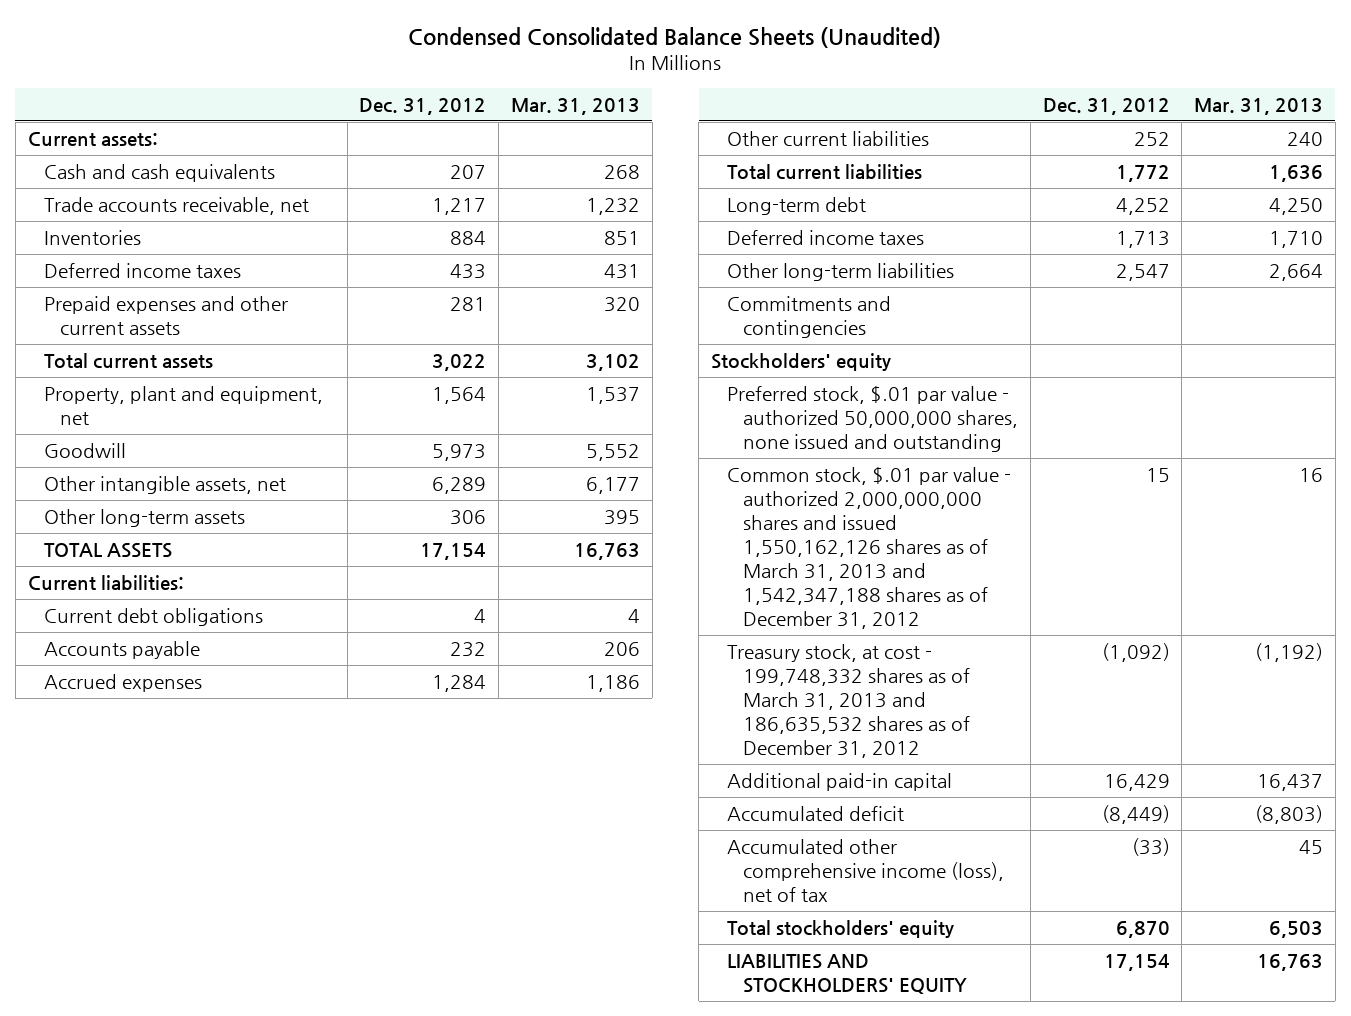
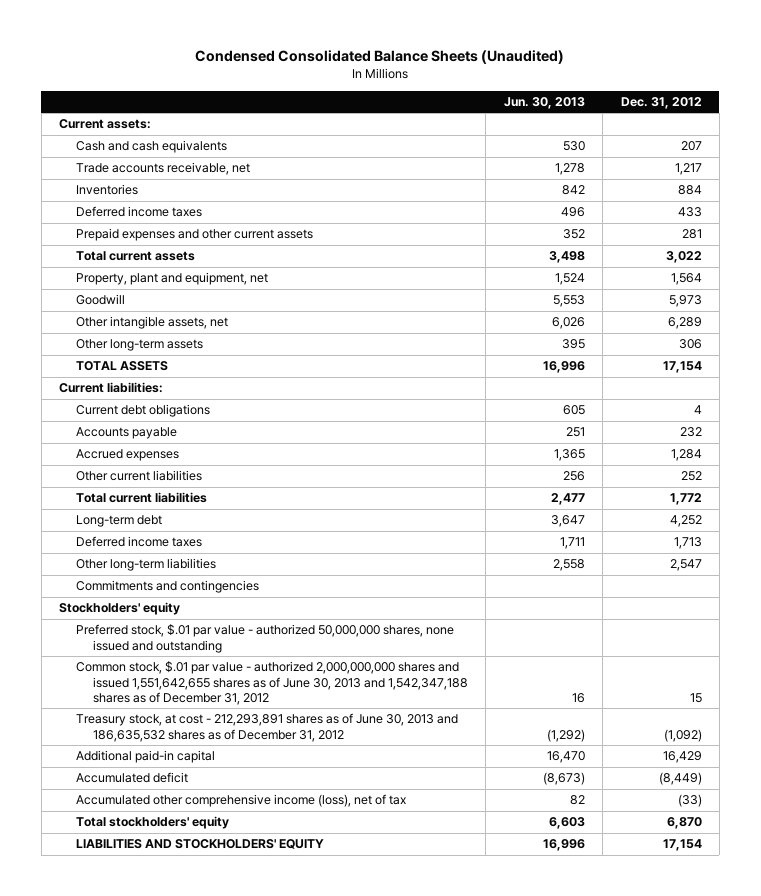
[510,97,640,115] Mar. 31, 2013 -> none
none -> [503,97,585,110] Jun. 30, 2013
[726,466,1011,630] Common stock, $.01 par value - authorized 2,000,000,000 shares and issued 1,550,162,126 shares as of March 31, 2013 and 1,542,347,188 shares as of December 31, 2012 -> [75,661,468,705] Common stock, $.01 par value - authorized 2,000,000,000 shares and issued 1,551,642,655 shares as of June 30, 2013 and 1,542,347,188 shares as of December 31, 2012
[726,643,971,759] Treasury stock, at cost - 199,748,332 shares as of March 31, 2013 and 186,635,532 shares as of December 31, 2012 -> [75,713,458,742] Treasury stock, at cost - 212,293,891 shares as of June 30, 2013 and 186,635,532 shares as of December 31, 2012

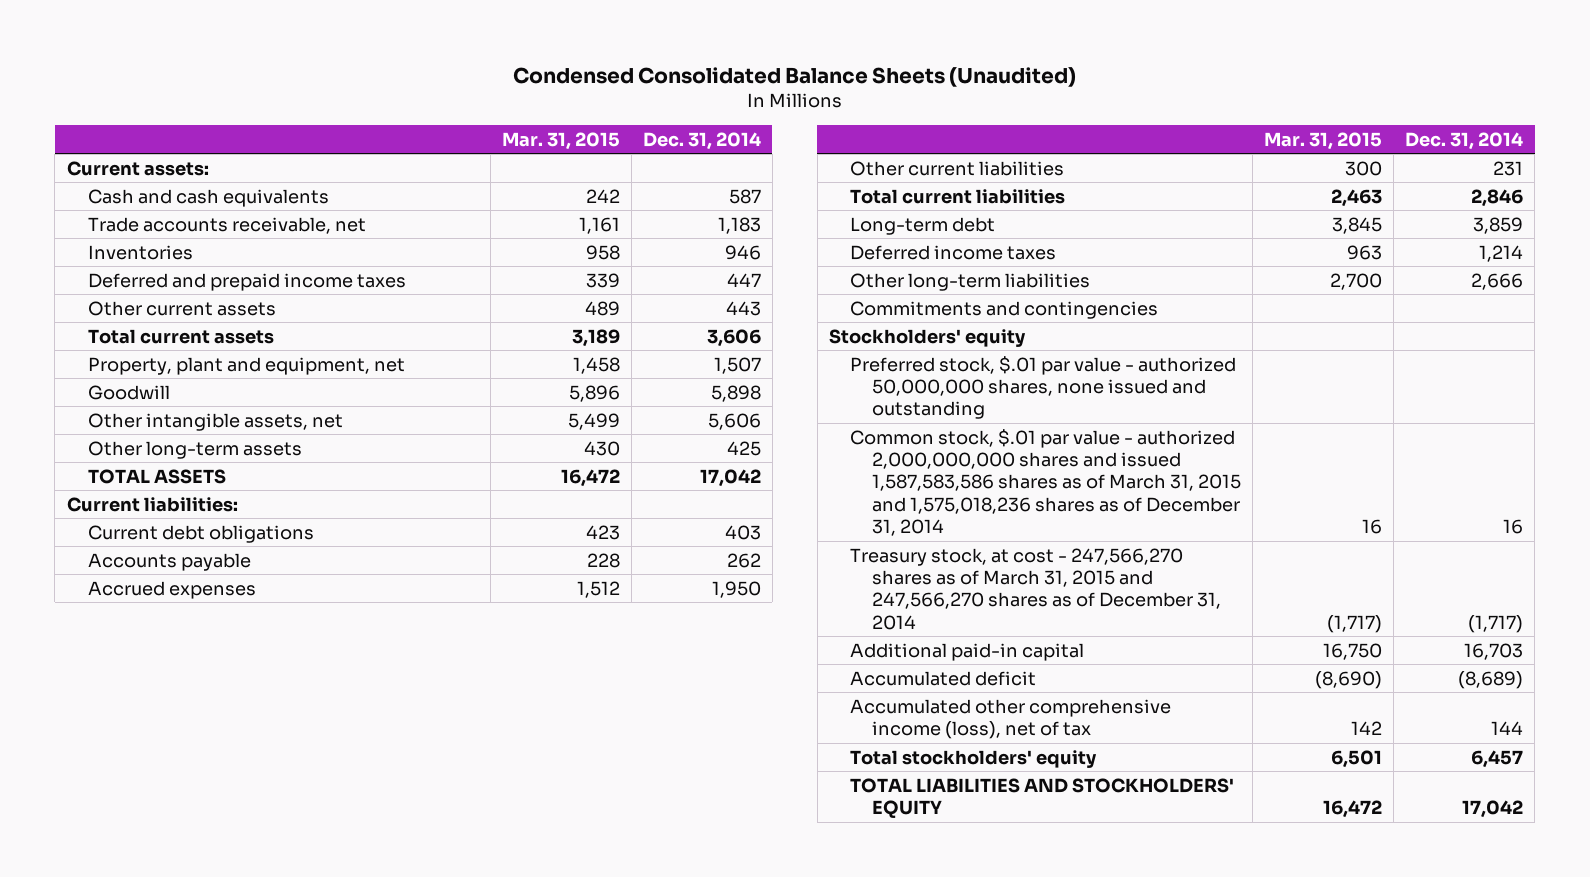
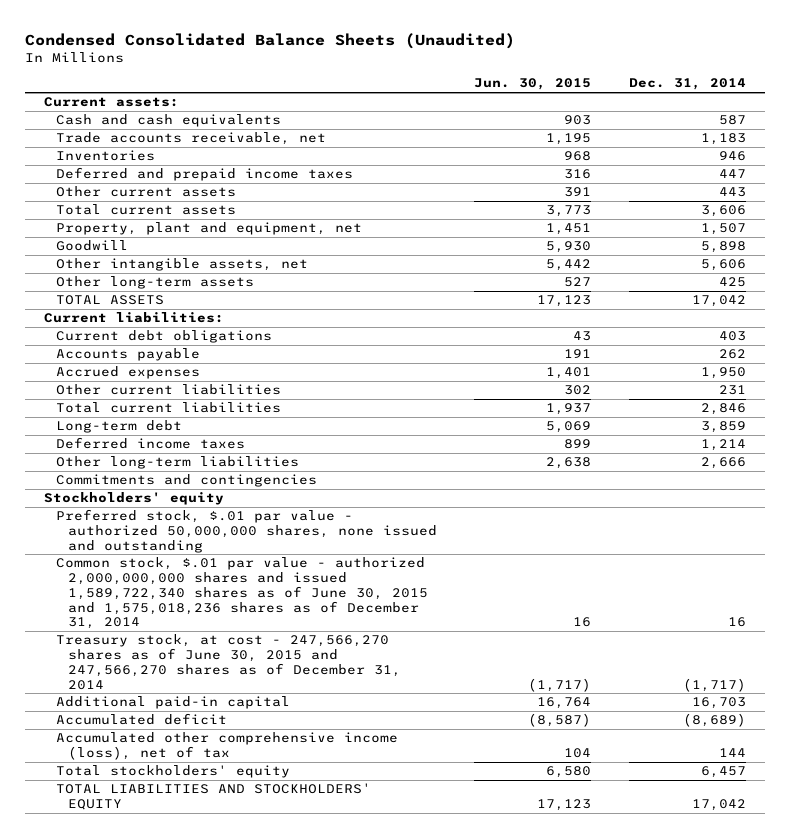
[501,131,620,150] Mar. 31, 2015 -> none
none -> [474,78,592,91] Jun. 30, 2015
[850,428,1241,537] Common stock, $.01 par value - authorized 2,000,000,000 shares and issued 1,587,583,586 shares as of March 31, 2015 and 1,575,018,236 shares as of December 31, 2014 -> [55,557,428,630] Common stock, $.01 par value - authorized 2,000,000,000 shares and issued 1,589,722,340 shares as of June 30, 2015 and 1,575,018,236 shares as of December 31, 2014
[850,547,1221,630] Treasury stock, at cost - 247,566,270 shares as of March 31, 2015 and 247,566,270 shares as of December 31, 2014 -> [55,634,401,690] Treasury stock, at cost - 247,566,270 shares as of June 30, 2015 and 247,566,270 shares as of December 31, 2014

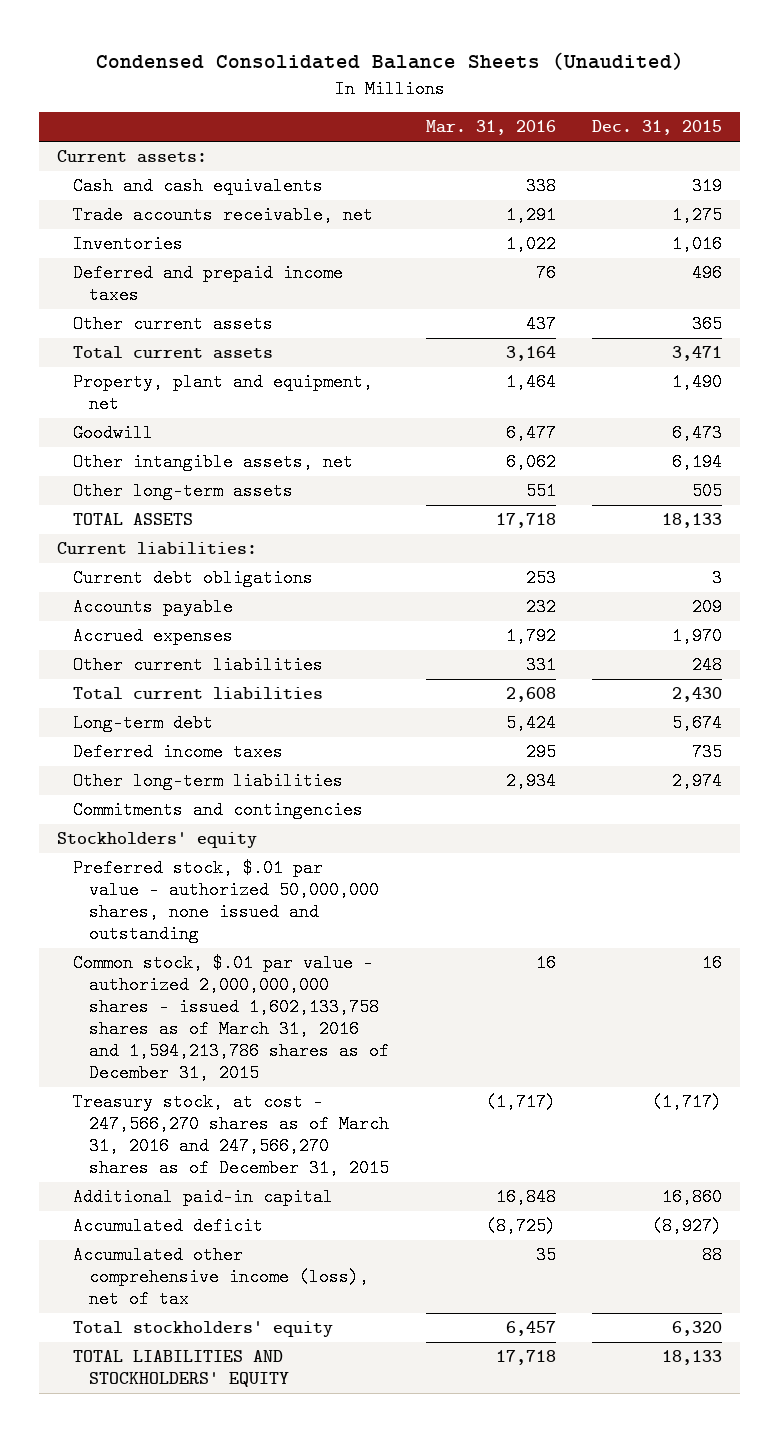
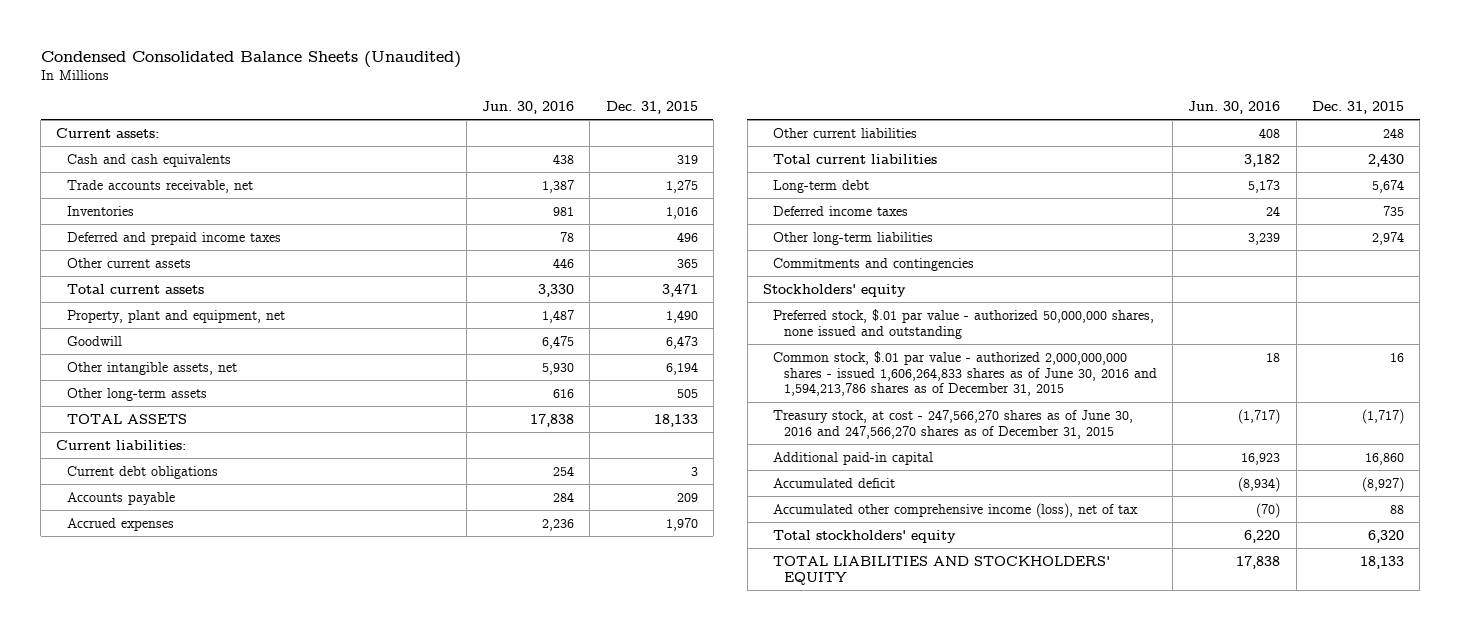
[425,120,556,136] Mar. 31, 2016 -> none
none -> [482,100,575,114] Jun. 30, 2016
[73,954,390,1083] Common stock, $.01 par value - authorized 2,000,000,000 shares - issued 1,602,133,758 shares as of March 31, 2016 and 1,594,213,786 shares as of December 31, 2015 -> [773,350,1157,397] Common stock, $.01 par value - authorized 2,000,000,000 shares - issued 1,606,264,833 shares as of June 30, 2016 and 1,594,213,786 shares as of December 31, 2015
[73,1093,390,1178] Treasury stock, at cost - 247,566,270 shares as of March 31, 2016 and 247,566,270 shares as of December 31, 2015 -> [773,409,1134,439] Treasury stock, at cost - 247,566,270 shares as of June 30, 2016 and 247,566,270 shares as of December 31, 2015

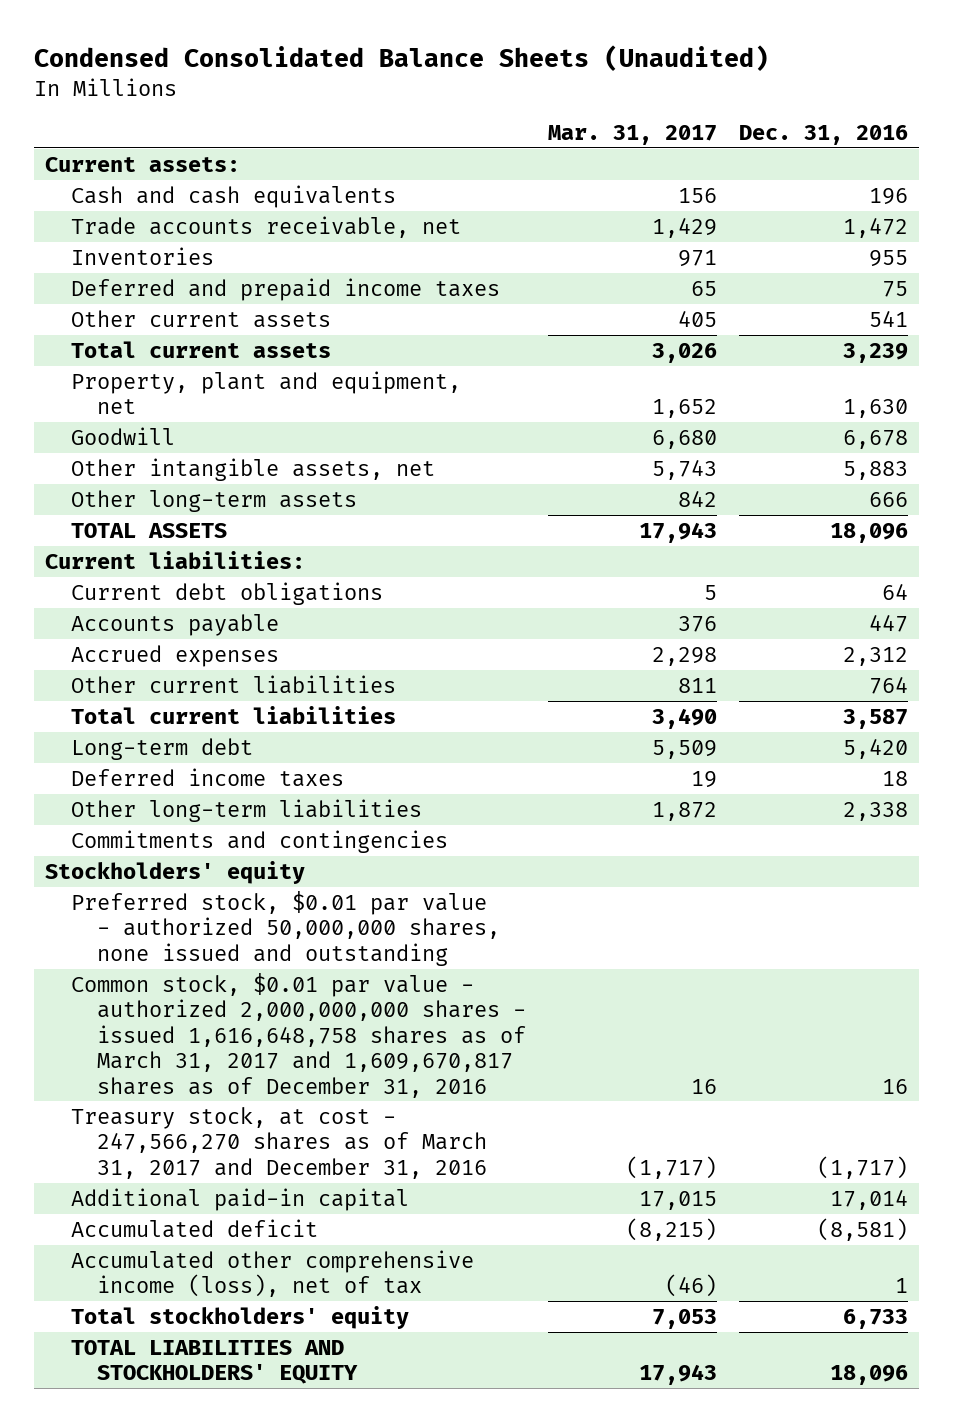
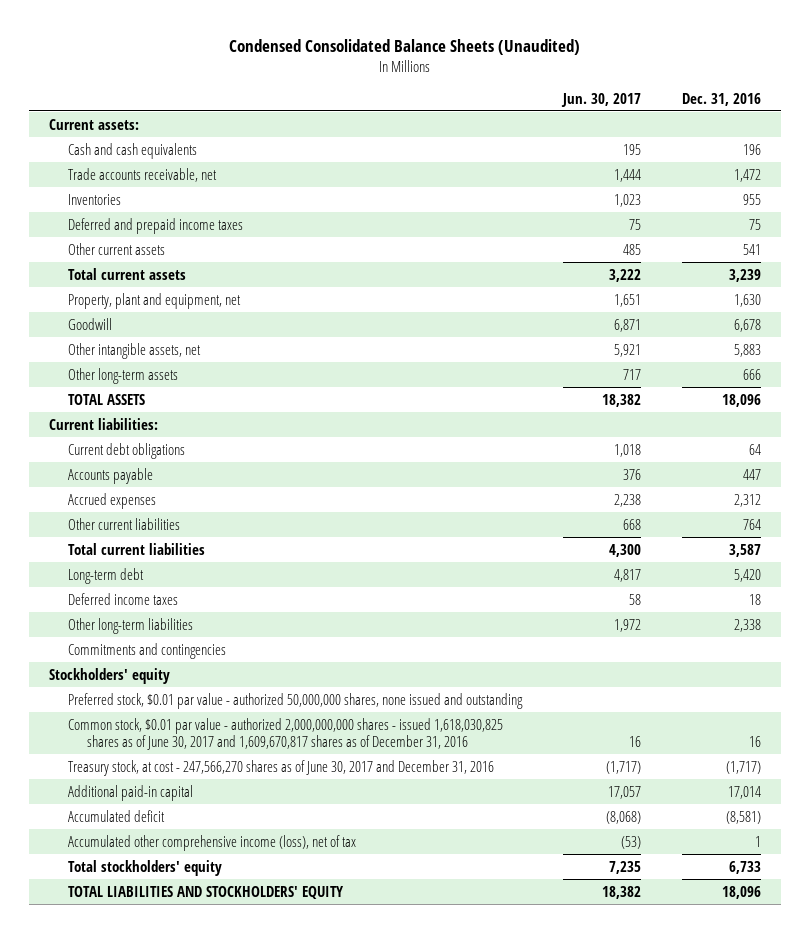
[547,124,717,145] Mar. 31, 2017 -> none
none -> [560,92,641,107] Jun. 30, 2017
[70,972,526,1098] Common stock, $0.01 par value - authorized 2,000,000,000 shares - issued 1,616,648,758 shares as of March 31, 2017 and 1,609,670,817 shares as of December 31, 2016 -> [67,717,503,751] Common stock, $0.01 par value - authorized 2,000,000,000 shares - issued 1,618,030,825 shares as of June 30, 2017 and 1,609,670,817 shares as of December 31, 2016
[70,1106,487,1179] Treasury stock, at cost - 247,566,270 shares as of March 31, 2017 and December 31, 2016 -> [67,759,494,776] Treasury stock, at cost - 247,566,270 shares as of June 30, 2017 and December 31, 2016

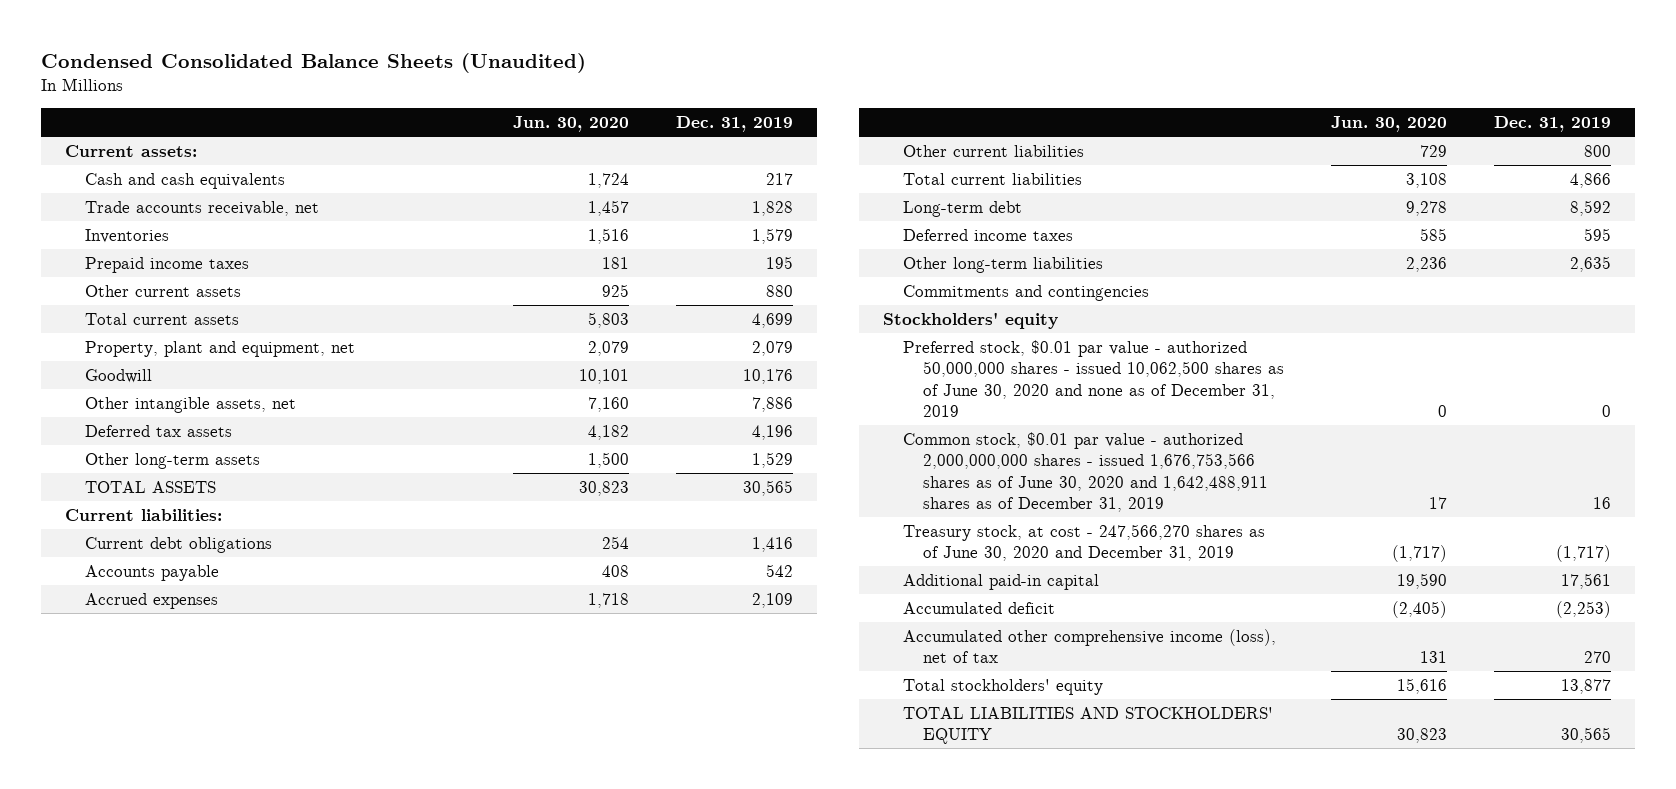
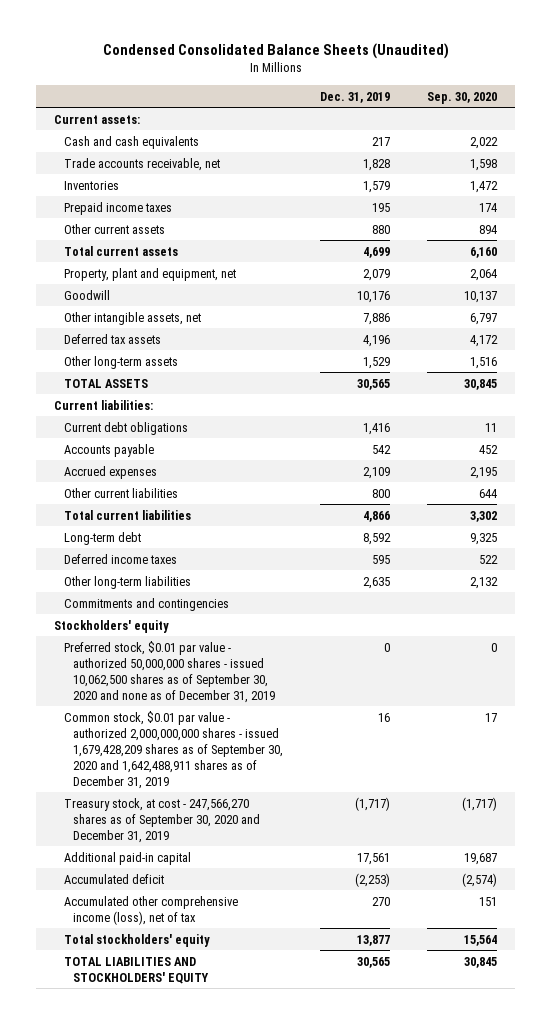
[512,115,629,132] Jun. 30, 2020 -> none
none -> [427,91,498,104] Sep. 30, 2020
[902,339,1284,417] Preferred stock, $0.01 par value - authorized 50,000,000 shares - issued 10,062,500 shares as of June 30, 2020 and none as of December 31, 2019 -> [63,640,276,703] Preferred stock, $0.01 par value - authorized 50,000,000 shares - issued 10,062,500 shares as of September 30, 2020 and none as of December 31, 2019
[902,431,1268,512] Common stock, $0.01 par value - authorized 2,000,000,000 shares - issued 1,676,753,566 shares as of June 30, 2020 and 1,642,488,911 shares as of December 31, 2019 -> [63,710,284,789] Common stock, $0.01 par value - authorized 2,000,000,000 shares - issued 1,679,428,209 shares as of September 30, 2020 and 1,642,488,911 shares as of December 31, 2019
[902,523,1265,562] Treasury stock, at cost - 247,566,270 shares as of June 30, 2020 and December 31, 2019 -> [63,797,261,843] Treasury stock, at cost - 247,566,270 shares as of September 30, 2020 and December 31, 2019

